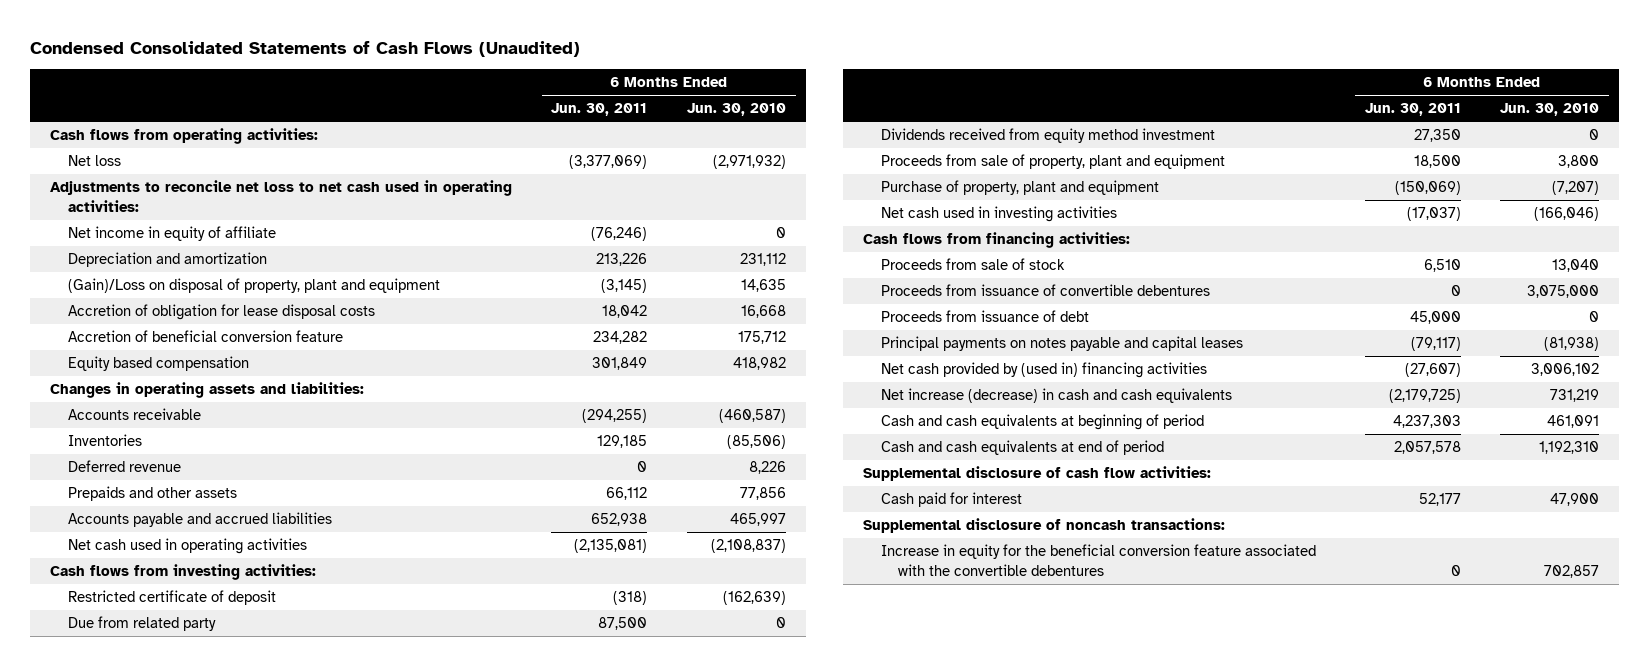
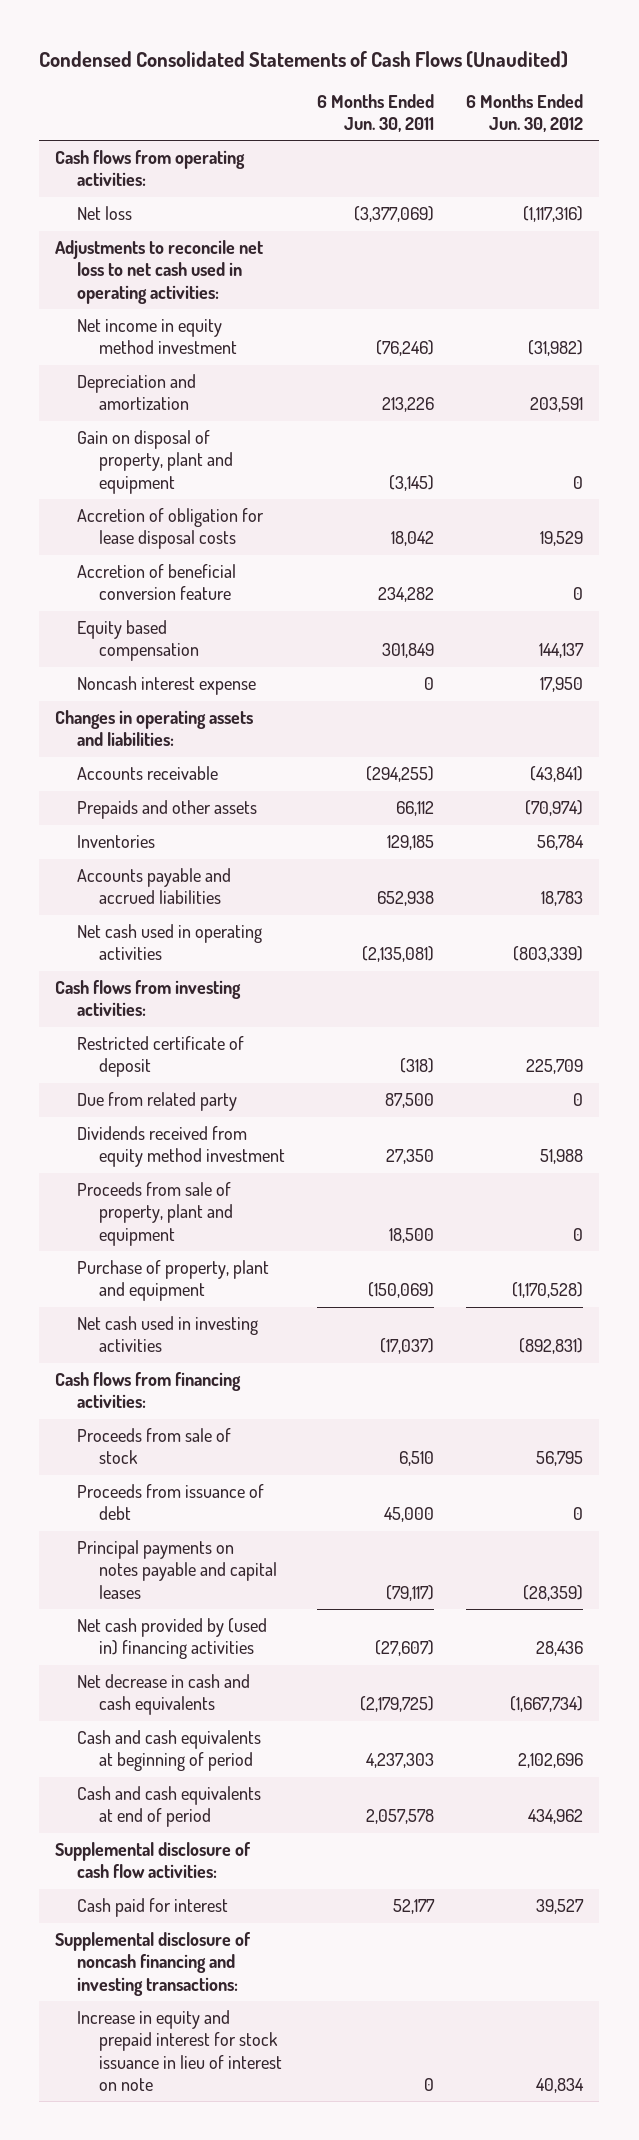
[686,103,786,117] Jun. 30, 2010 -> none
none -> [466,93,584,133] 6 Months Ended Jun. 30, 2012
[67,226,276,242] Net income in equity of affiliate -> [77,319,237,355] Net income in equity method investment
[67,278,440,294] (Gain)/Loss on disposal of property, plant and equipment -> [77,430,233,494] Gain on disposal of property, plant and equipment
none -> [77,676,257,696] Noncash interest expense
[67,460,181,473] Deferred revenue -> none
[67,434,142,447] Inventories -> [77,835,156,849] Inventories
[880,284,1210,297] Proceeds from issuance of convertible debentures -> none
[880,388,1232,404] Net increase (decrease) in cash and cash equivalents -> [77,1674,251,1716] Net decrease in cash and cash equivalents
[880,544,1316,576] Increase in equity for the beneficial conversion feature associated with the convertible debentures -> none
[863,518,1226,534] Supplemental disclosure of noncash transactions: -> [55,1932,252,1996] Supplemental disclosure of noncash financing and investing transactions:
none -> [77,2010,282,2091] Increase in equity and prepaid interest for stock issuance in lieu of interest on note

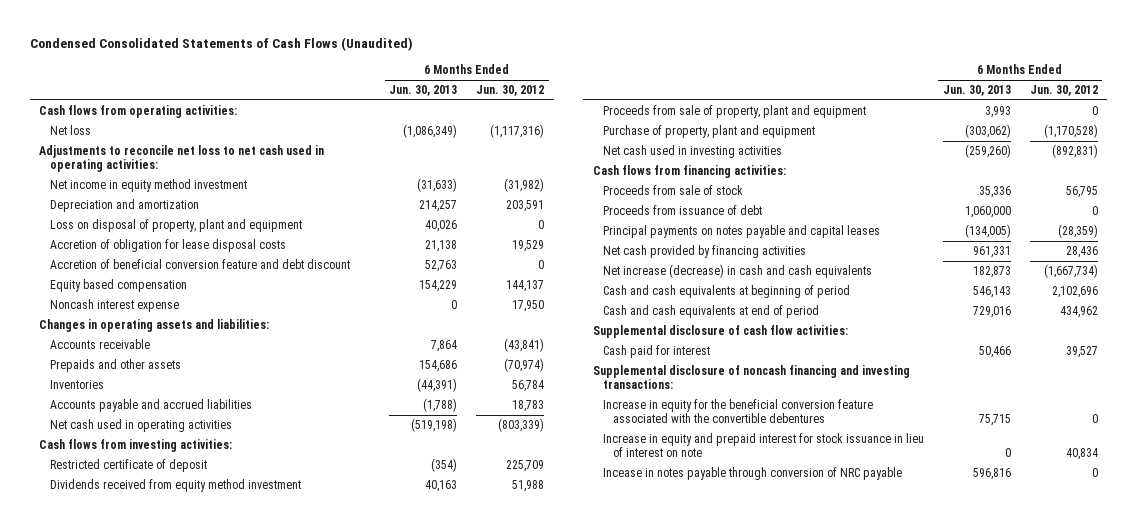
[317,93,435,133] 6 Months Ended Jun. 30, 2011 -> none
none -> [389,85,458,97] Jun. 30, 2013
[77,430,233,494] Gain on disposal of property, plant and equipment -> [49,219,302,233] Loss on disposal of property, plant and equipment
[77,564,237,601] Accretion of beneficial conversion feature -> [49,259,350,270] Accretion of beneficial conversion feature and debt discount
[77,1092,238,1112] Due from related party -> none
[77,1618,268,1660] Net cash provided by (used in) financing activities -> [603,245,807,259] Net cash provided by financing activities
[77,1674,251,1716] Net decrease in cash and cash equivalents -> [603,264,873,279] Net increase (decrease) in cash and cash equivalents
none -> [603,399,874,424] Increase in equity for the beneficial conversion feature associated with the convertible debentures
none -> [603,467,903,481] Incease in notes payable through conversion of NRC payable

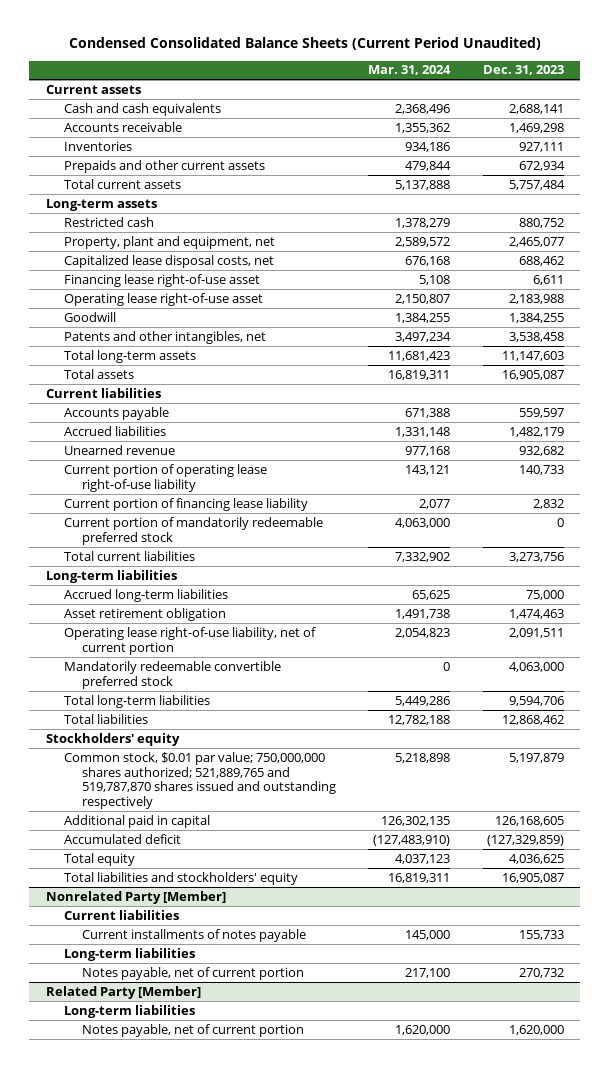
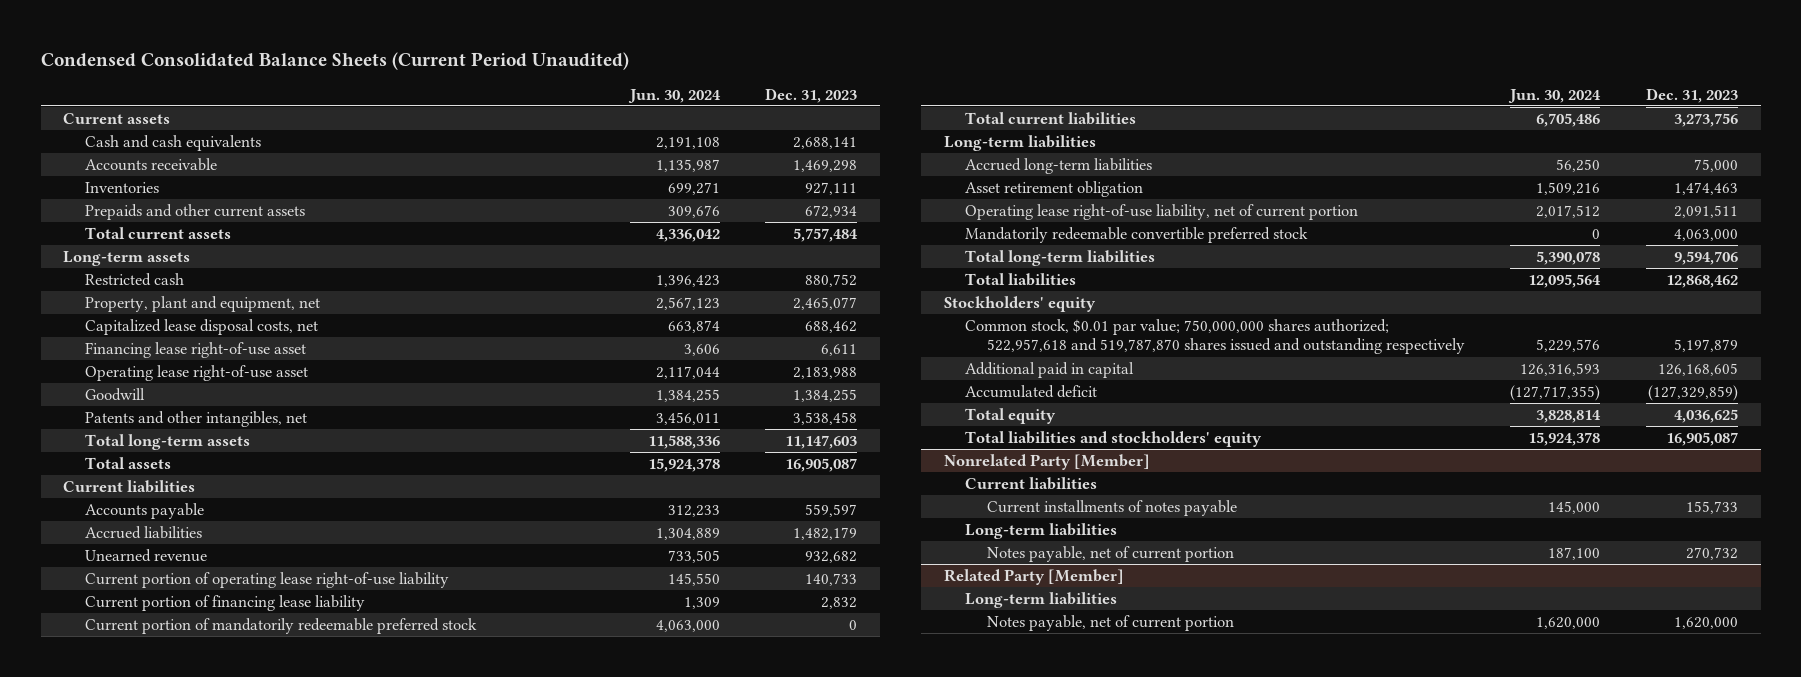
[368,65,452,76] Mar. 31, 2024 -> none
none -> [627,88,721,103] Jun. 30, 2024
[63,751,336,810] Common stock, $0.01 par value; 750,000,000 shares authorized; 521,889,765 and 519,787,870 shares issued and outstanding respectively -> [965,319,1465,355] Common stock, $0.01 par value; 750,000,000 shares authorized; 522,957,618 and 519,787,870 shares issued and outstanding respectively

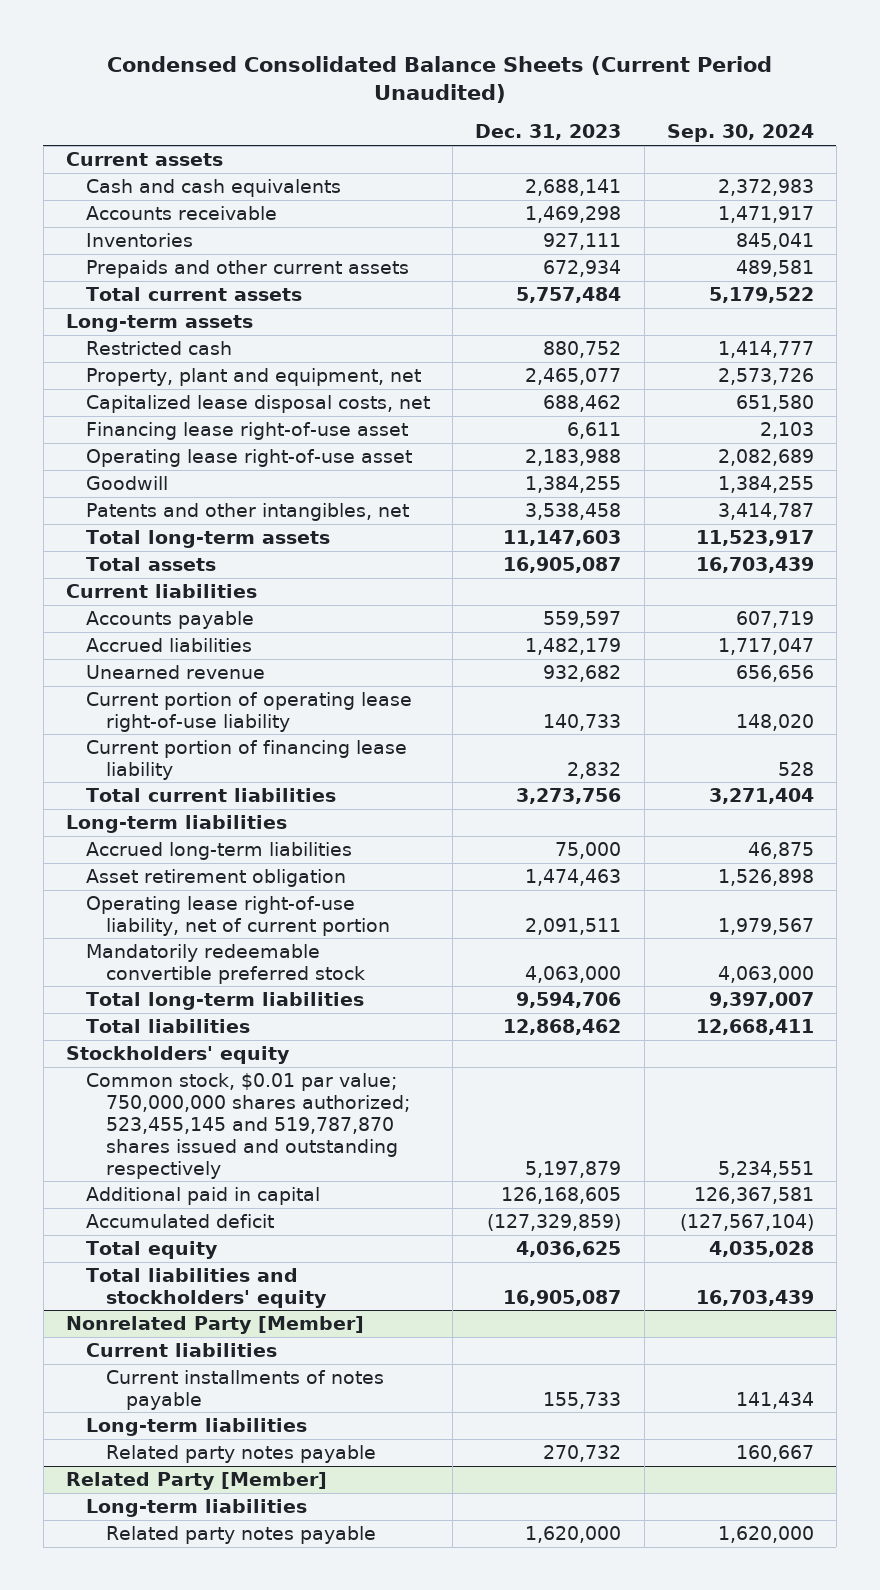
[627,88,721,103] Jun. 30, 2024 -> none
none -> [666,124,814,143] Sep. 30, 2024
[84,618,477,635] Current portion of mandatorily redeemable preferred stock -> none
[965,319,1465,355] Common stock, $0.01 par value; 750,000,000 shares authorized; 522,957,618 and 519,787,870 shares issued and outstanding respectively -> [86,1072,411,1179] Common stock, $0.01 par value; 750,000,000 shares authorized; 523,455,145 and 519,787,870 shares issued and outstanding respectively
[986,546,1234,563] Notes payable, net of current portion -> [106,1444,377,1463] Related party notes payable
[986,615,1234,632] Notes payable, net of current portion -> [106,1525,377,1544] Related party notes payable

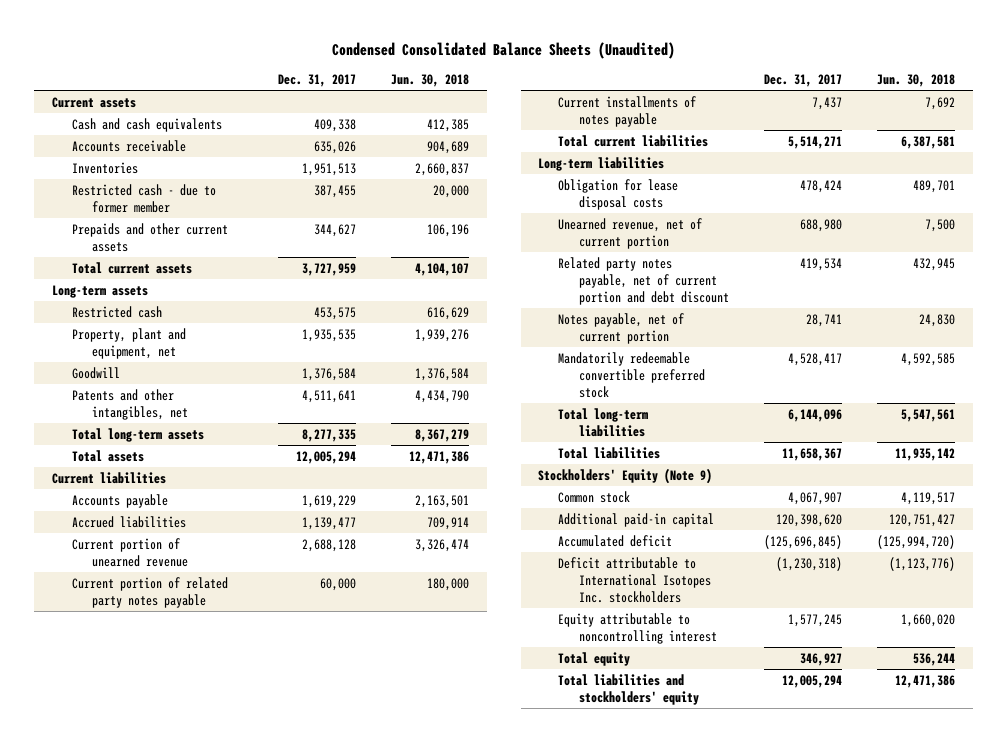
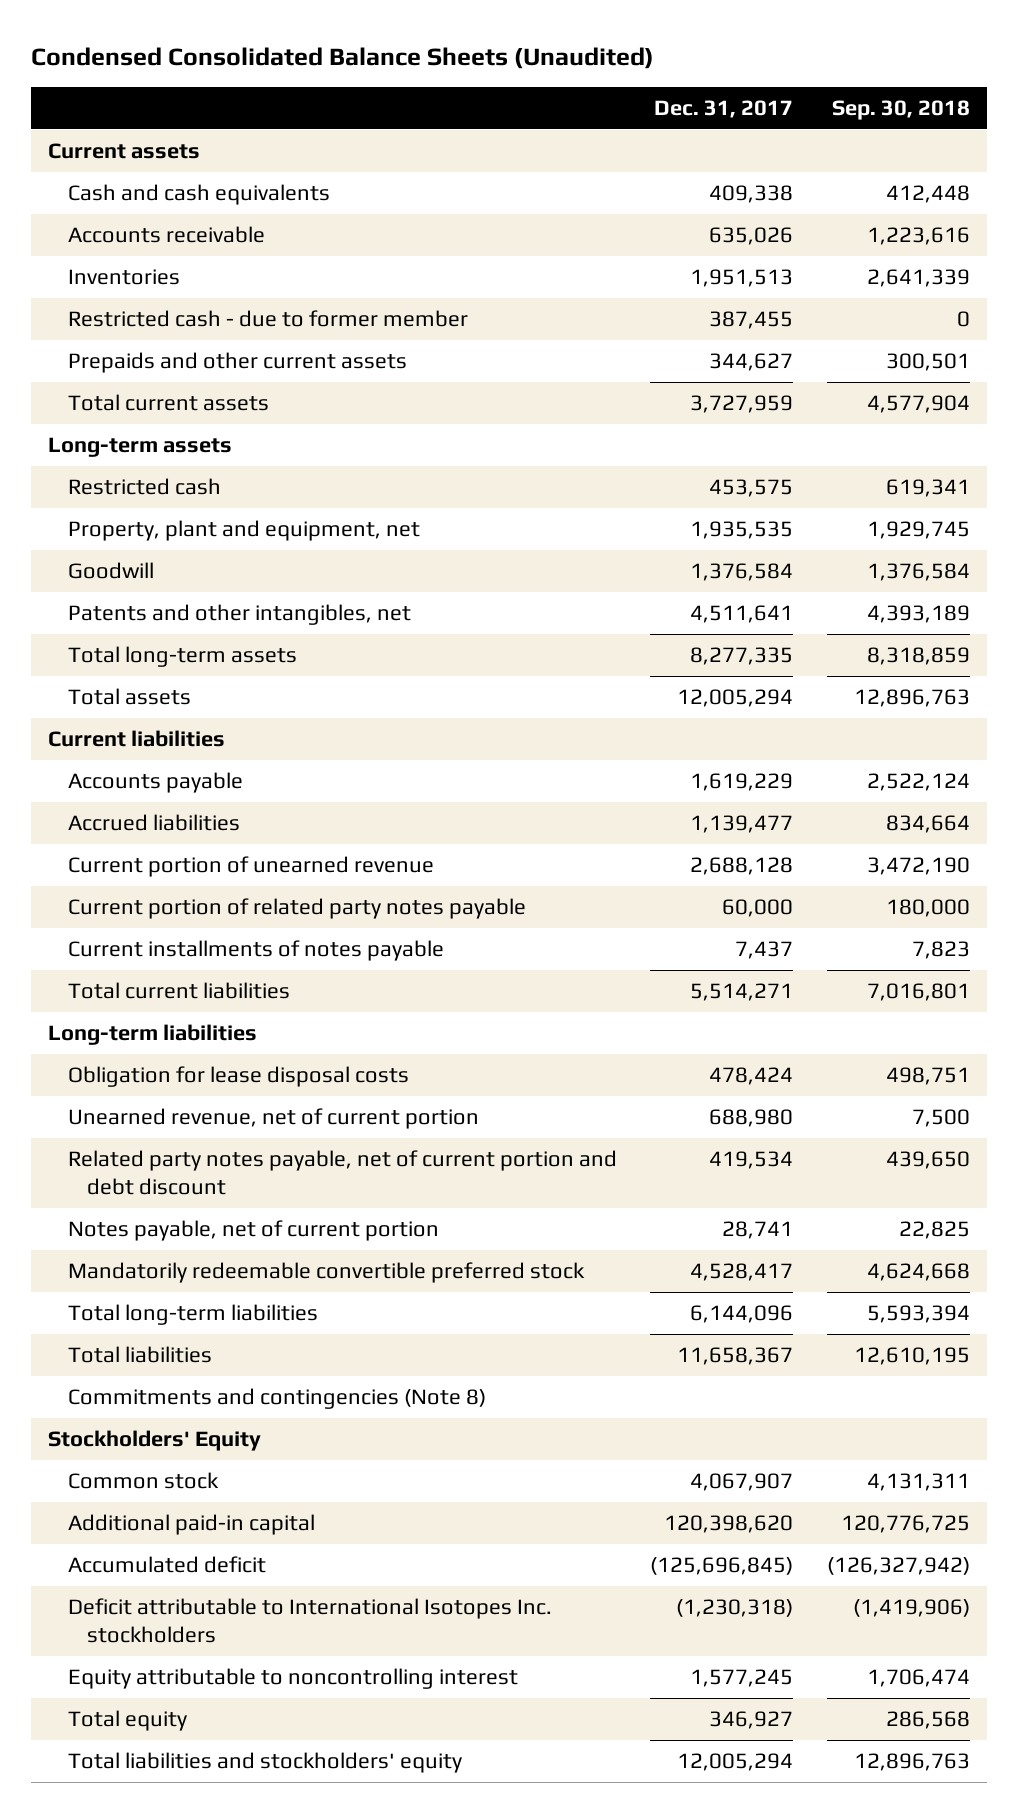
[391,74,470,88] Jun. 30, 2018 -> none
none -> [831,100,970,121] Sep. 30, 2018
none -> [67,1387,486,1409] Commitments and contingencies (Note 8)
[538,467,713,484] Stockholders' Equity (Note 9) -> [48,1429,262,1451] Stockholders' Equity

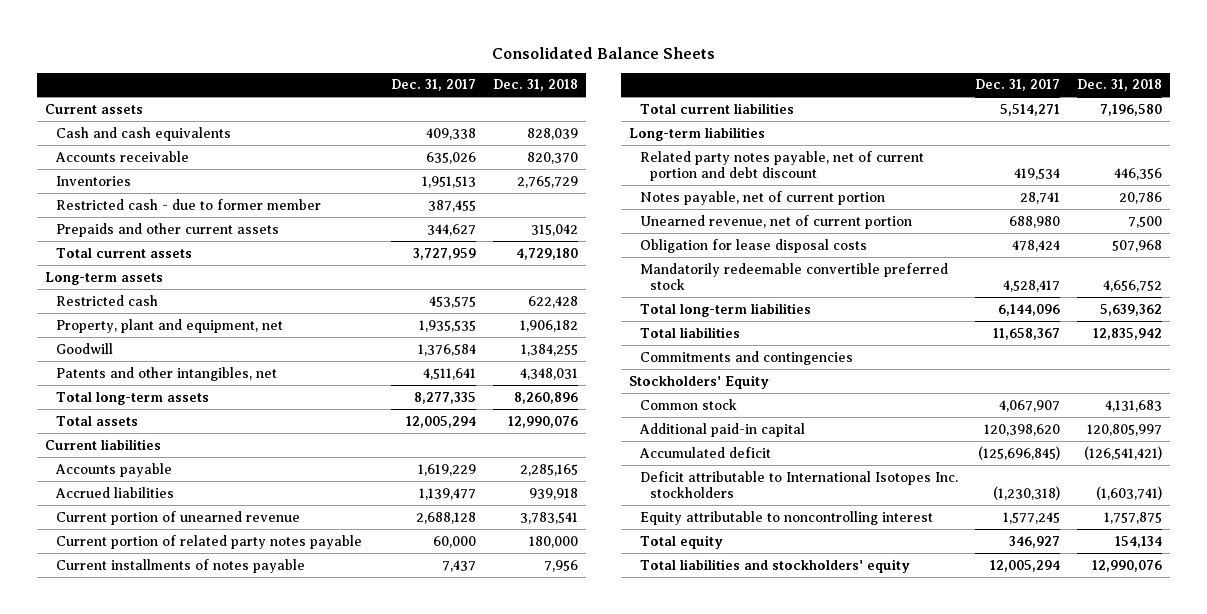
[31,47,655,70] Condensed Consolidated Balance Sheets (Unaudited) -> [491,46,715,59] Consolidated Balance Sheets
[831,100,970,121] Sep. 30, 2018 -> none
none -> [492,79,578,92] Dec. 31, 2018
[67,1107,479,1129] Unearned revenue, net of current portion -> [639,214,912,229] Unearned revenue, net of current portion
[67,1065,409,1087] Obligation for lease disposal costs -> [639,238,867,253] Obligation for lease disposal costs
[67,1387,486,1409] Commitments and contingencies (Note 8) -> [639,350,853,365] Commitments and contingencies

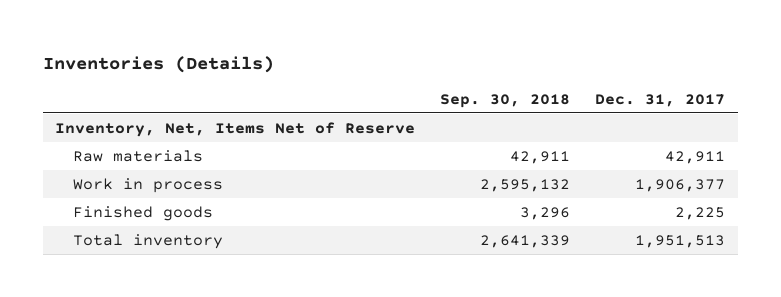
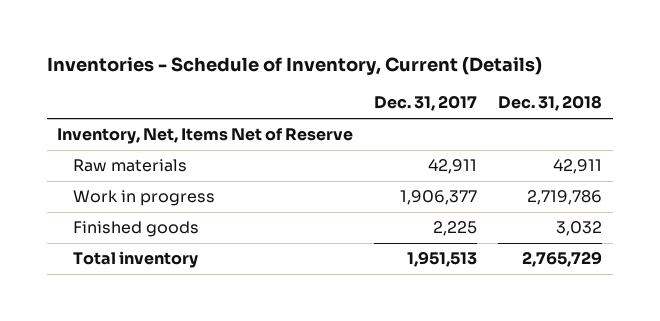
[42,55,274,73] Inventories (Details) -> [46,57,542,76] Inventories - Schedule of Inventory, Current (Details)
[440,94,571,109] Sep. 30, 2018 -> none
none -> [498,95,603,112] Dec. 31, 2018
[72,177,223,193] Work in process -> [73,190,216,207] Work in progress

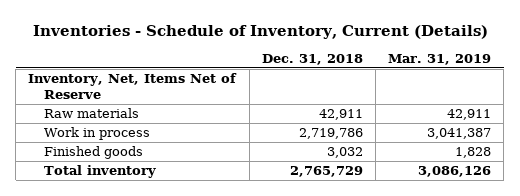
[374,95,478,112] Dec. 31, 2017 -> none
none -> [388,53,492,65] Mar. 31, 2019
[73,190,216,207] Work in progress -> [44,127,151,141] Work in process

